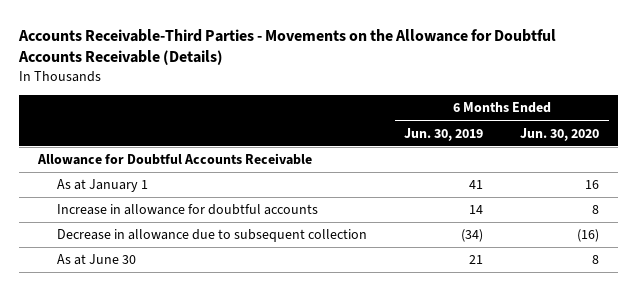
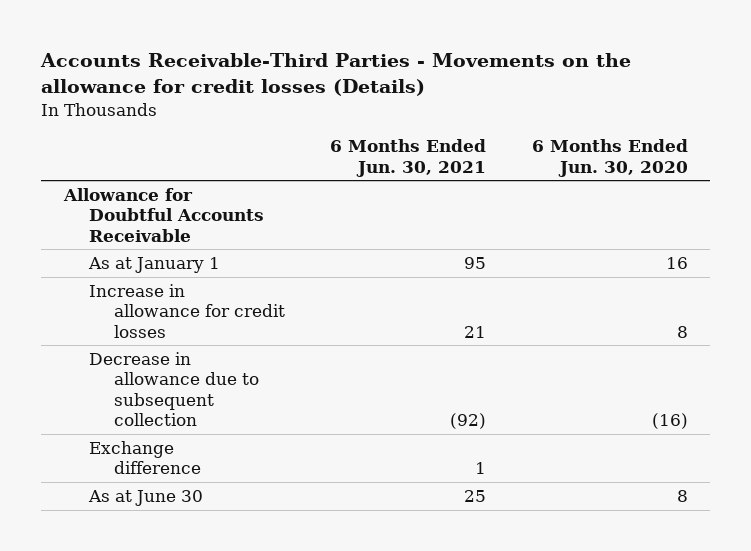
[18,28,557,66] Accounts Receivable-Third Parties - Movements on the Allowance for Doubtful Accounts Receivable (Details) -> [40,53,632,97] Accounts Receivable-Third Parties - Movements on the allowance for credit losses (Details)
[404,127,484,141] Jun. 30, 2019 -> none
none -> [330,139,487,177] 6 Months Ended Jun. 30, 2021
[56,204,318,216] Increase in allowance for doubtful accounts -> [88,283,285,338] Increase in allowance for credit losses
none -> [88,440,201,475] Exchange difference

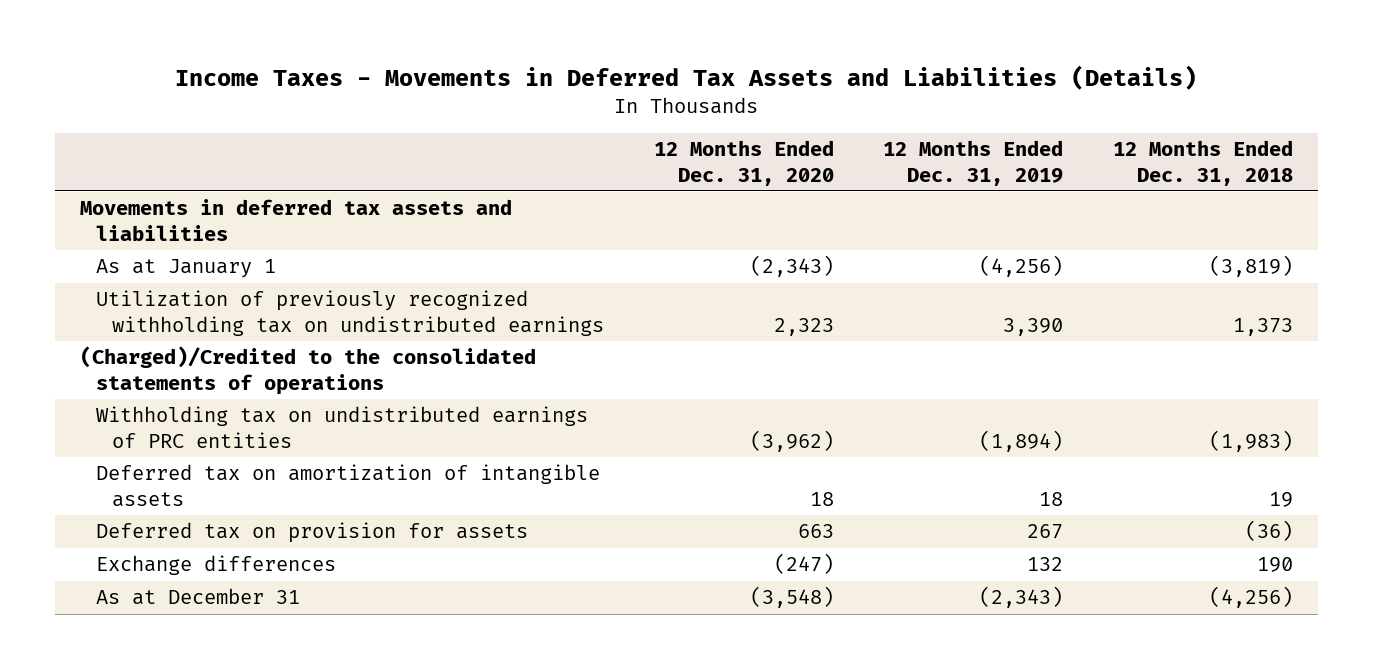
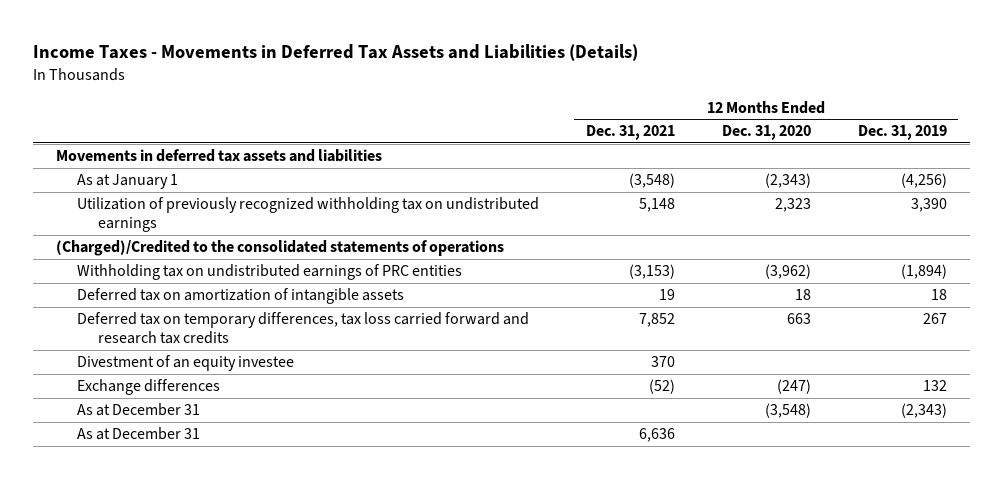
[1112,139,1293,186] 12 Months Ended Dec. 31, 2018 -> none
none -> [585,125,675,141] Dec. 31, 2021
[95,522,528,544] Deferred tax on provision for assets -> [77,312,530,345] Deferred tax on temporary differences, tax loss carried forward and research tax credits
none -> [77,355,295,372] Divestment of an equity investee
none -> [77,427,201,441] As at December 31

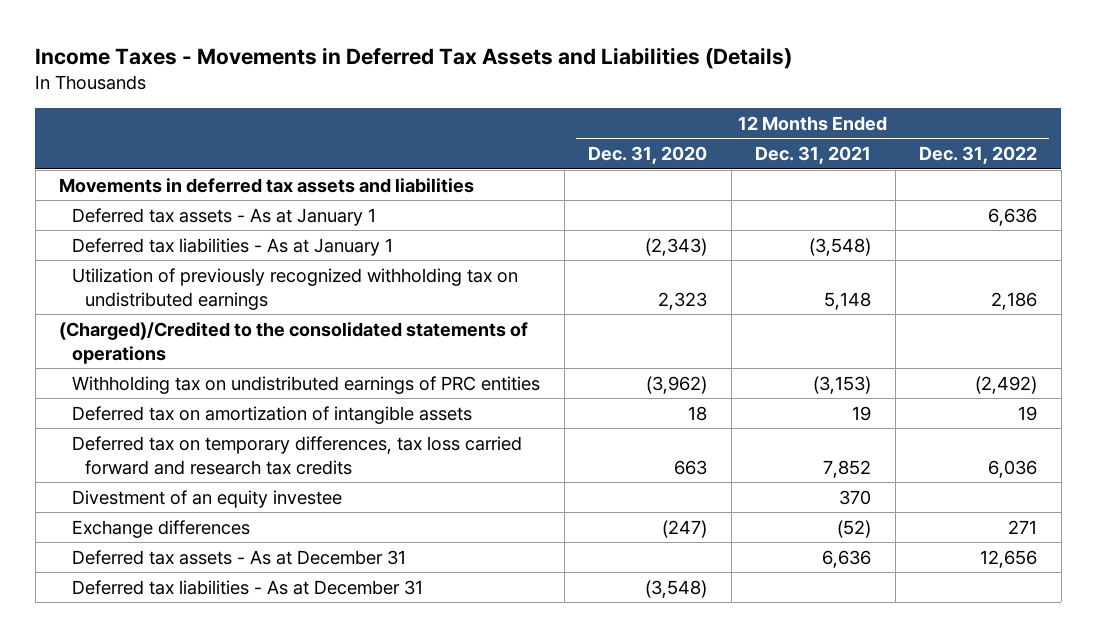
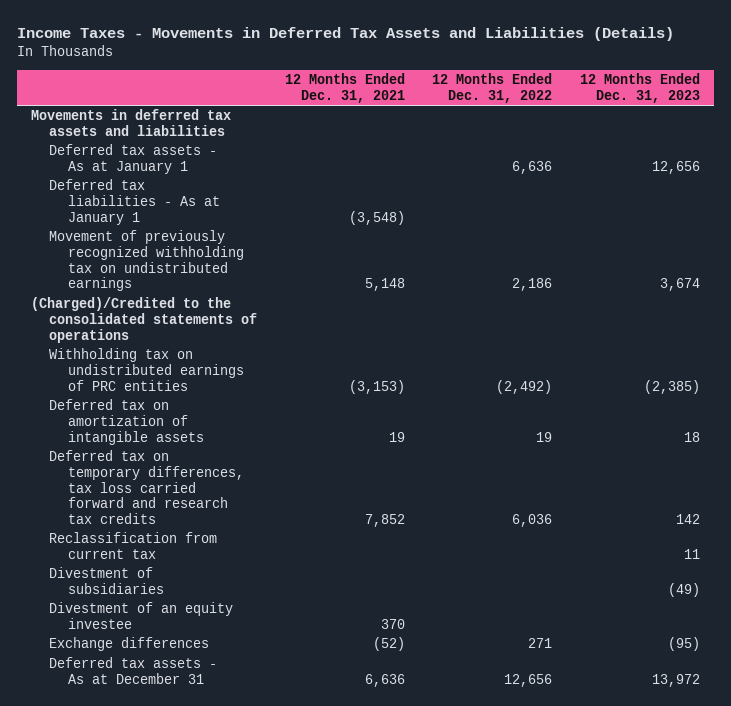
[588,146,708,165] Dec. 31, 2020 -> none
none -> [580,73,701,103] 12 Months Ended Dec. 31, 2023
[72,267,519,310] Utilization of previously recognized withholding tax on undistributed earnings -> [49,230,244,292] Movement of previously recognized withholding tax on undistributed earnings
none -> [49,532,218,559] Reclassification from current tax
none -> [49,567,164,594] Divestment of subsidiaries
[72,579,424,595] Deferred tax liabilities - As at December 31 -> none

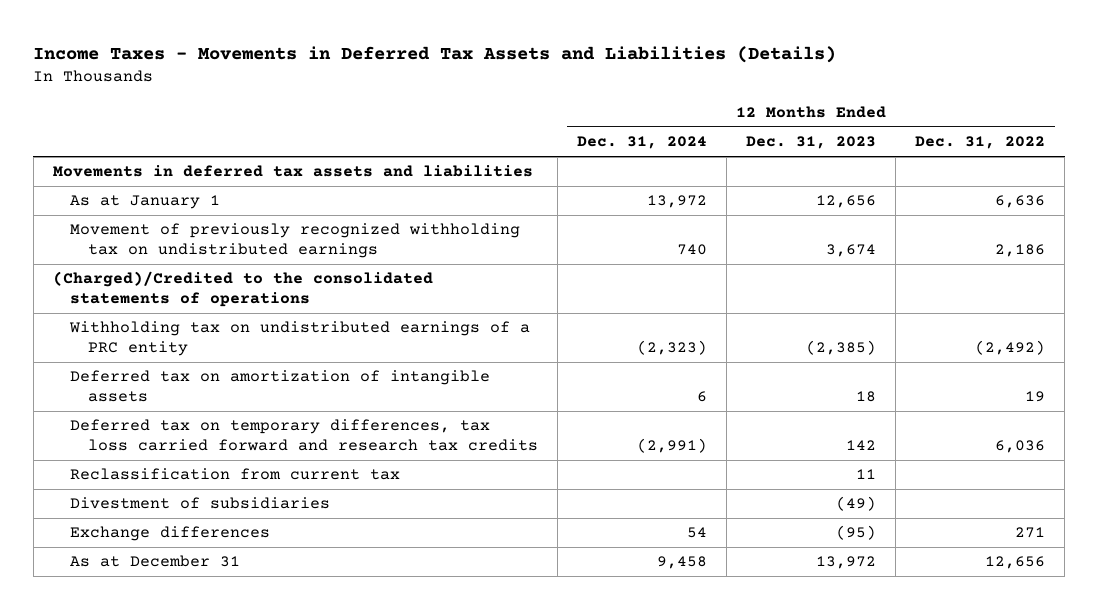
[284,73,405,103] 12 Months Ended Dec. 31, 2021 -> none
none -> [577,136,708,150] Dec. 31, 2024
[49,179,220,225] Deferred tax liabilities - As at January 1 -> none
[49,144,218,174] Deferred tax assets - As at January 1 -> [70,195,221,210] As at January 1
[49,348,244,391] Withholding tax on undistributed earnings of PRC entities -> [69,321,531,357] Withholding tax on undistributed earnings of a PRC entity
[49,602,234,629] Divestment of an equity investee -> none
[49,657,218,684] Deferred tax assets - As at December 31 -> [70,555,241,568] As at December 31

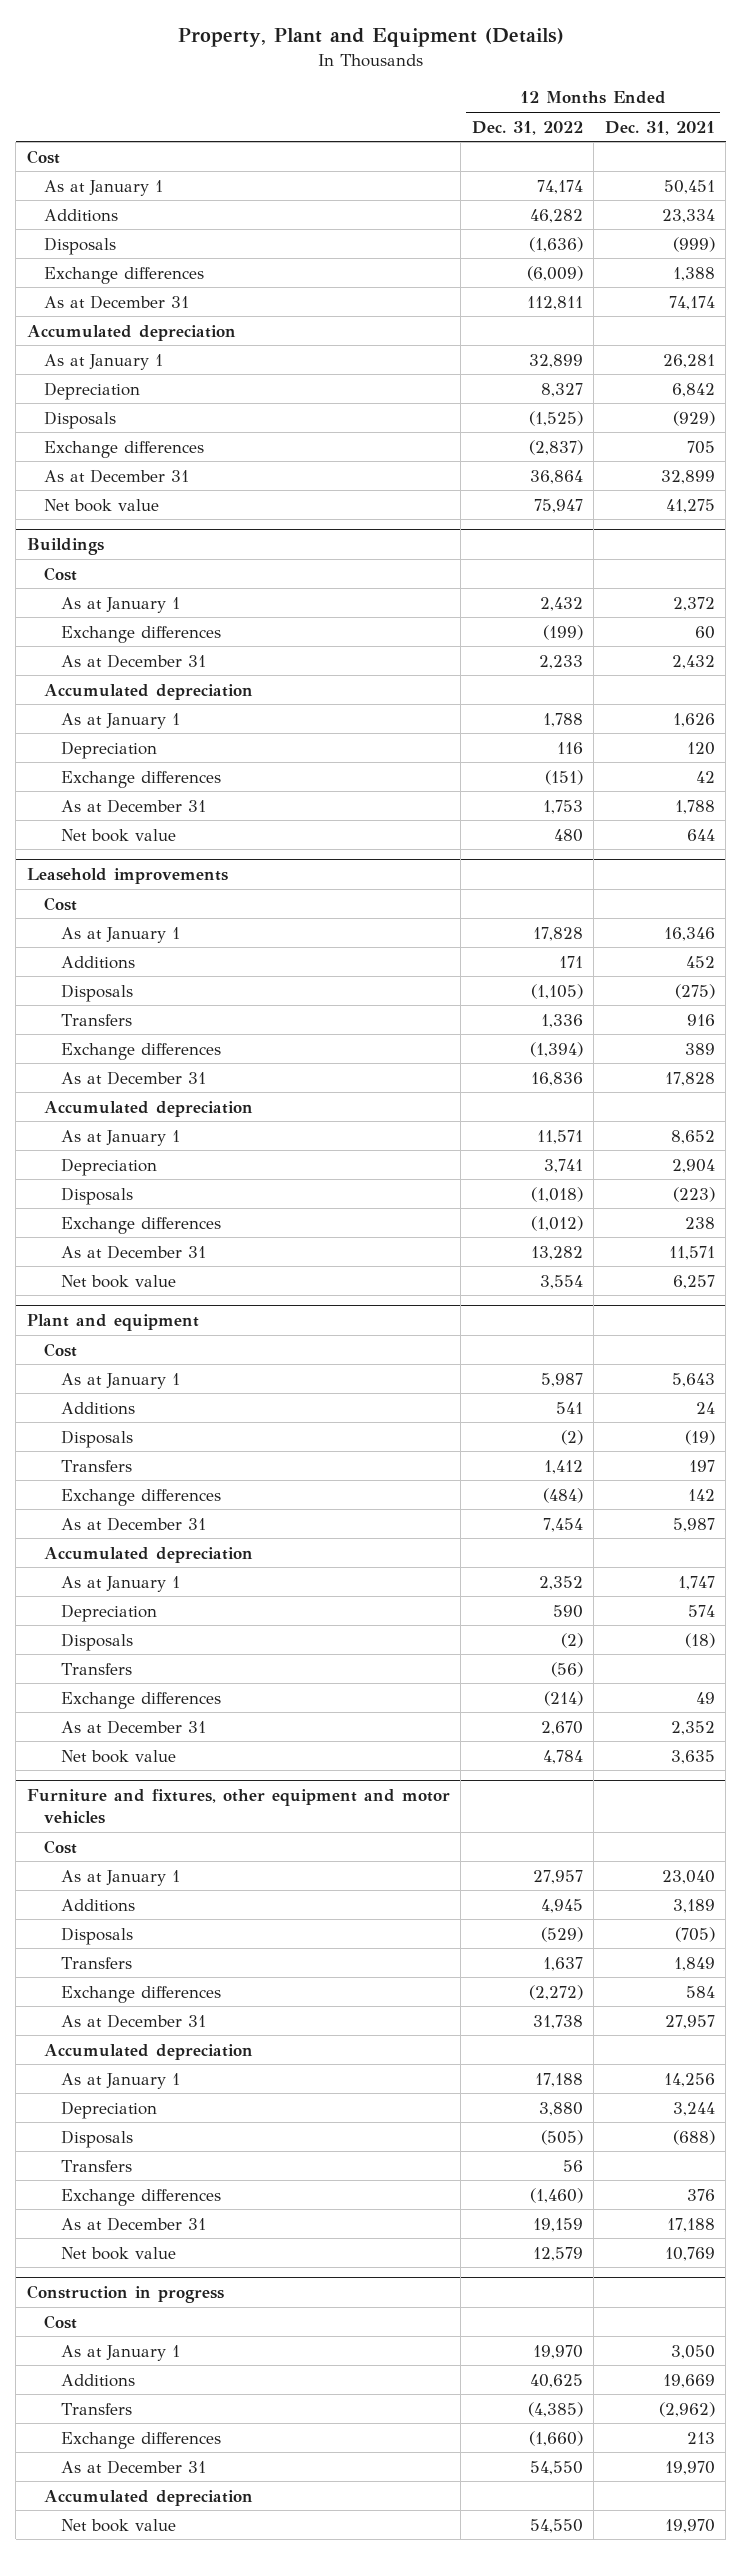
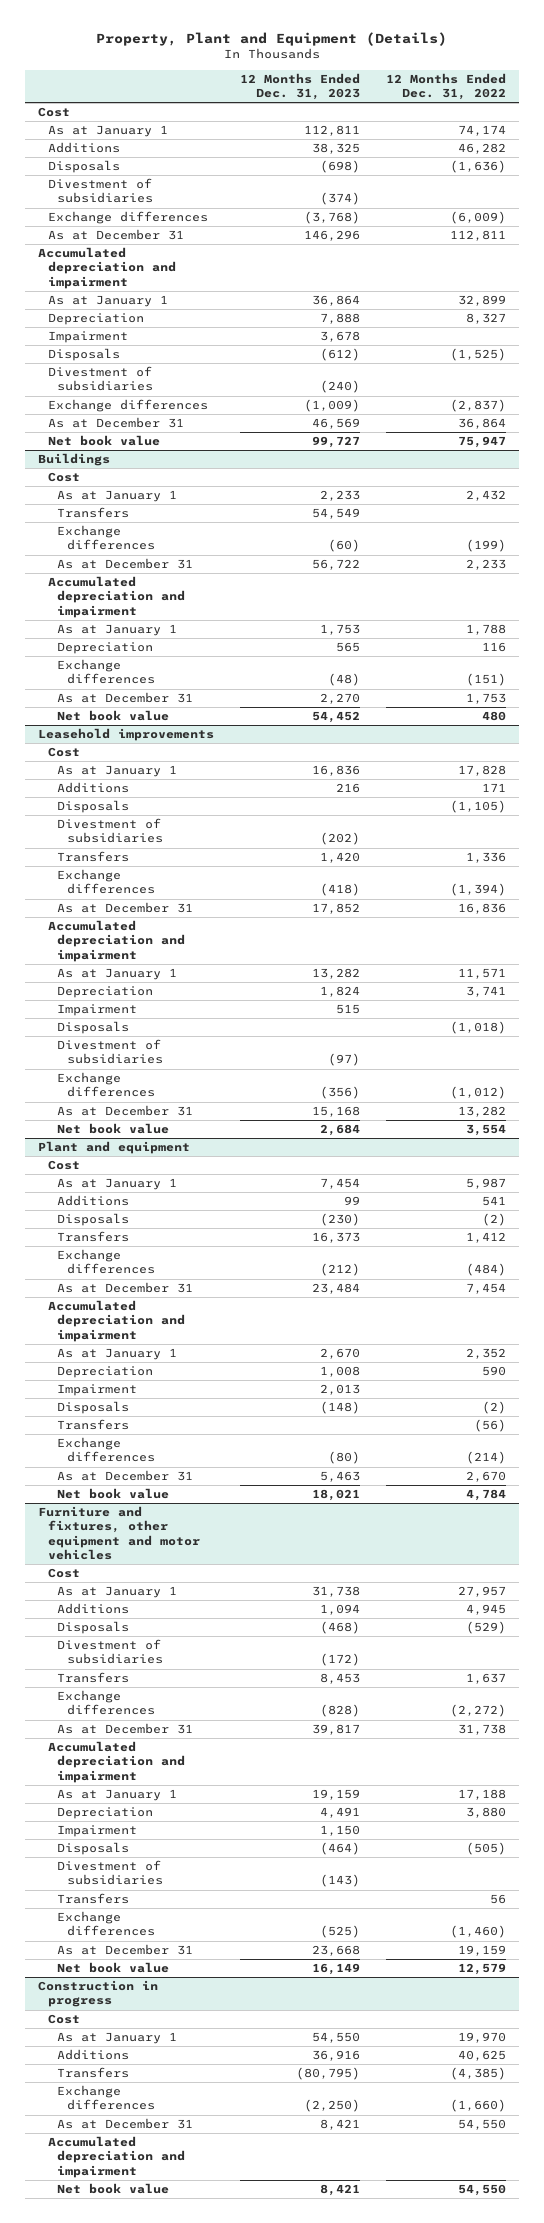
[604,120,715,135] Dec. 31, 2021 -> none
none -> [240,72,361,100] 12 Months Ended Dec. 31, 2023
none -> [47,178,154,204] Divestment of subsidiaries
[26,324,236,341] Accumulated depreciation -> [37,247,176,289] Accumulated depreciation and impairment
none -> [47,331,128,344] Impairment
none -> [47,366,154,392] Divestment of subsidiaries
none -> [57,507,130,519] Transfers
[44,683,254,700] Accumulated depreciation -> [47,576,186,618] Accumulated depreciation and impairment
none -> [57,818,164,844] Divestment of subsidiaries
[44,1100,254,1117] Accumulated depreciation -> [47,920,186,962] Accumulated depreciation and impairment
none -> [57,1004,138,1017] Impairment
none -> [57,1039,164,1065] Divestment of subsidiaries
[44,1546,254,1563] Accumulated depreciation -> [47,1300,186,1342] Accumulated depreciation and impairment
none -> [57,1384,138,1397] Impairment
none -> [57,1639,164,1665] Divestment of subsidiaries
[44,2043,254,2060] Accumulated depreciation -> [47,1741,186,1783] Accumulated depreciation and impairment
none -> [57,1825,138,1838] Impairment
none -> [57,1860,164,1886] Divestment of subsidiaries
[44,2489,254,2506] Accumulated depreciation -> [47,2136,186,2178] Accumulated depreciation and impairment

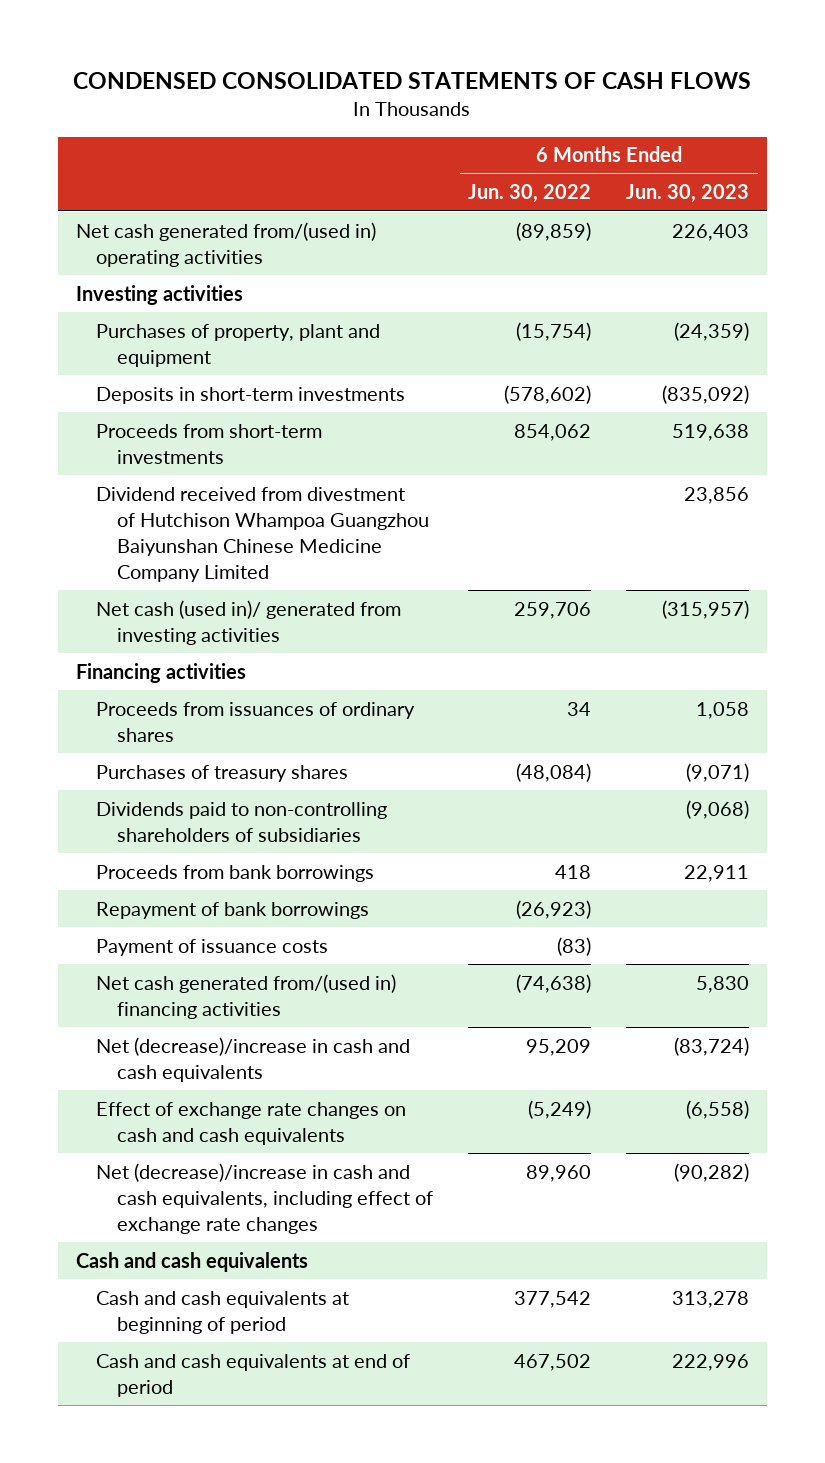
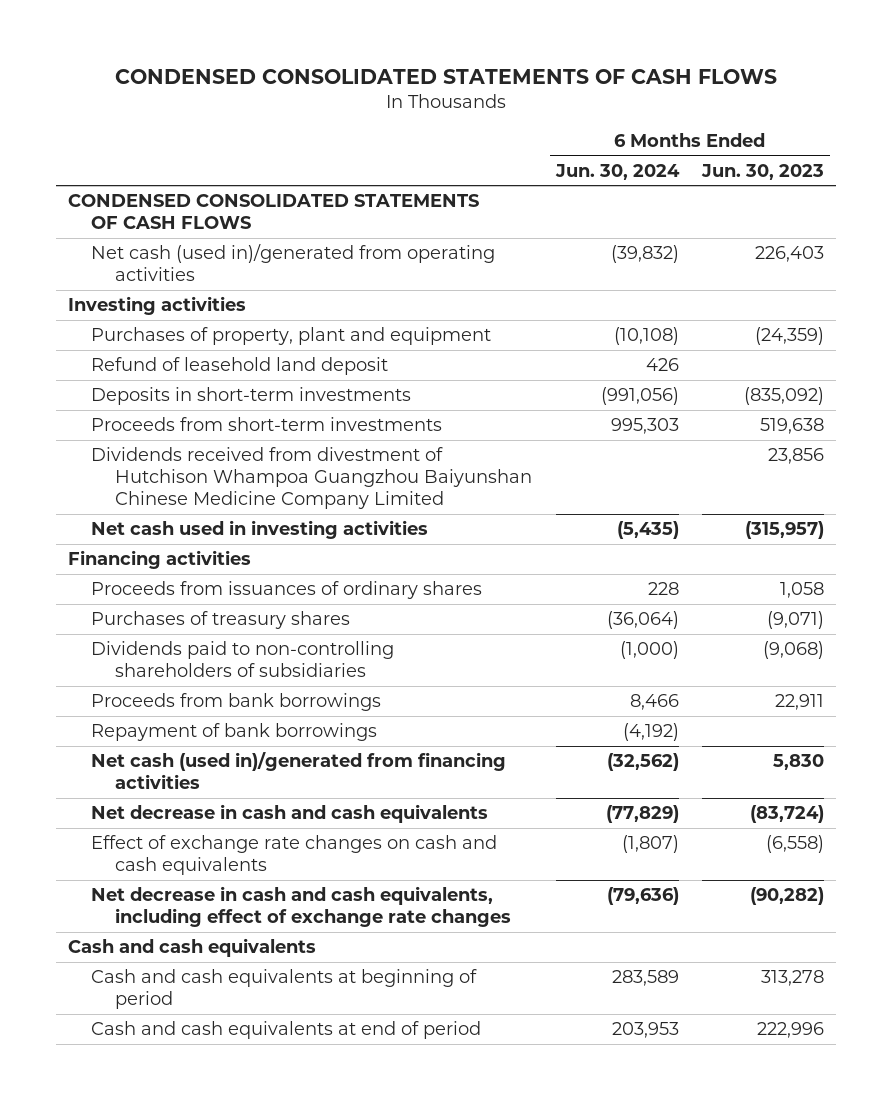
[468,184,592,204] Jun. 30, 2022 -> none
none -> [554,163,680,180] Jun. 30, 2024
none -> [67,194,479,230] CONDENSED CONSOLIDATED STATEMENTS OF CASH FLOWS
[75,221,376,267] Net cash generated from/(used in) operating activities -> [91,244,496,282] Net cash (used in)/generated from operating activities
none -> [91,357,389,376] Refund of leasehold land deposit
[96,486,430,582] Dividend received from divestment of Hutchison Whampoa Guangzhou Baiyunshan Chinese Medicine Company Limited -> [91,447,533,510] Dividends received from divestment of Hutchison Whampoa Guangzhou Baiyunshan Chinese Medicine Company Limited
[96,599,402,645] Net cash (used in)/ generated from investing activities -> [91,520,429,540] Net cash used in investing activities
[96,938,329,956] Payment of issuance costs -> none
[96,973,397,1019] Net cash generated from/(used in) financing activities -> [91,752,507,790] Net cash (used in)/generated from financing activities
[96,1036,411,1082] Net (decrease)/increase in cash and cash equivalents -> [91,804,489,824] Net decrease in cash and cash equivalents
[96,1162,434,1234] Net (decrease)/increase in cash and cash equivalents, including effect of exchange rate changes -> [91,886,512,928] Net decrease in cash and cash equivalents, including effect of exchange rate changes

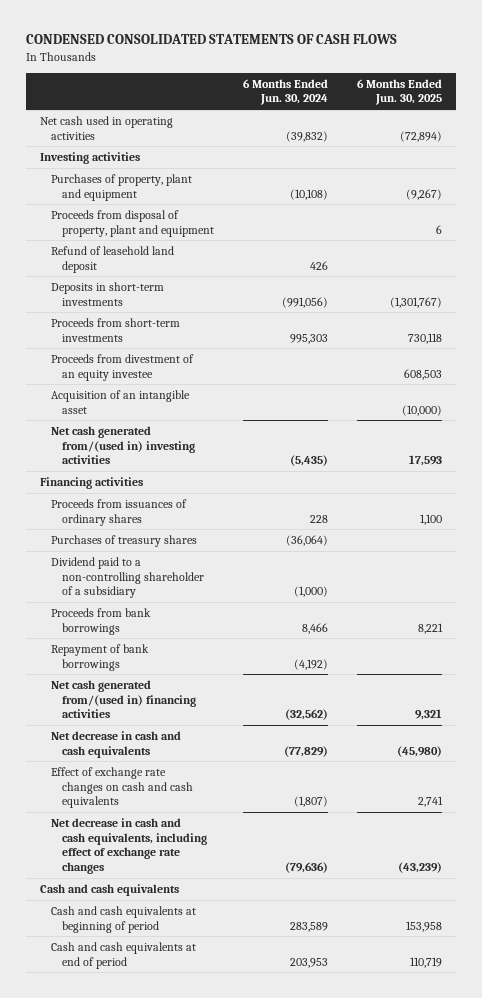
[701,163,825,180] Jun. 30, 2023 -> none
none -> [356,78,442,106] 6 Months Ended Jun. 30, 2025
[67,194,479,230] CONDENSED CONSOLIDATED STATEMENTS OF CASH FLOWS -> none
[91,244,496,282] Net cash (used in)/generated from operating activities -> [40,115,174,140] Net cash used in operating activities
none -> [51,209,215,237] Proceeds from disposal of property, plant and equipment
[91,447,533,510] Dividends received from divestment of Hutchison Whampoa Guangzhou Baiyunshan Chinese Medicine Company Limited -> none
none -> [51,353,195,381] Proceeds from divestment of an equity investee
none -> [51,389,191,414] Acquisition of an intangible asset
[91,520,429,540] Net cash used in investing activities -> [51,425,196,465] Net cash generated from/(used in) investing activities
[91,641,395,678] Dividends paid to non-controlling shareholders of subsidiaries -> [51,556,205,599] Dividend paid to a non-controlling shareholder of a subsidiary
[91,752,507,790] Net cash (used in)/generated from financing activities -> [51,679,197,719] Net cash generated from/(used in) financing activities

